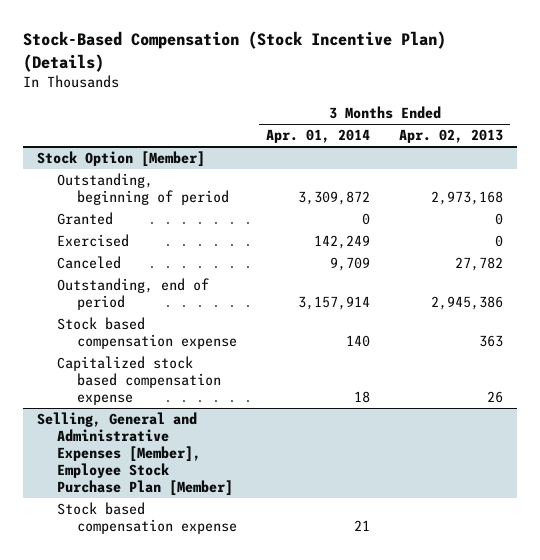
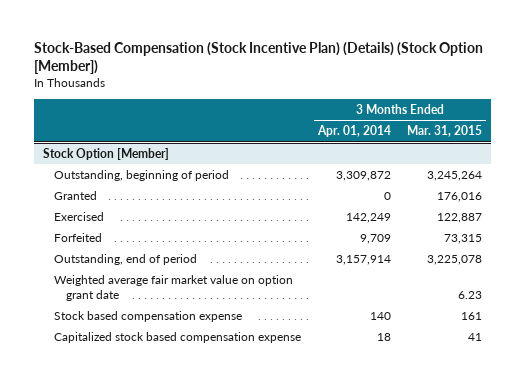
[22,31,446,72] Stock-Based Compensation (Stock Incentive Plan) (Details) -> [34,41,484,75] Stock-Based Compensation (Stock Incentive Plan) (Details) (Stock Option [Member])
[399,129,504,144] Apr. 02, 2013 -> none
none -> [407,125,483,138] Mar. 31, 2015
[57,256,122,270] Canceled -> [54,232,103,242] Forfeited
none -> [54,274,294,301] Weighted average fair market value on option grant date
[37,412,234,497] Selling, General and Administrative Expenses [Member], Employee Stock Purchase Plan [Member] -> none
[57,502,238,535] Stock based compensation expense -> none

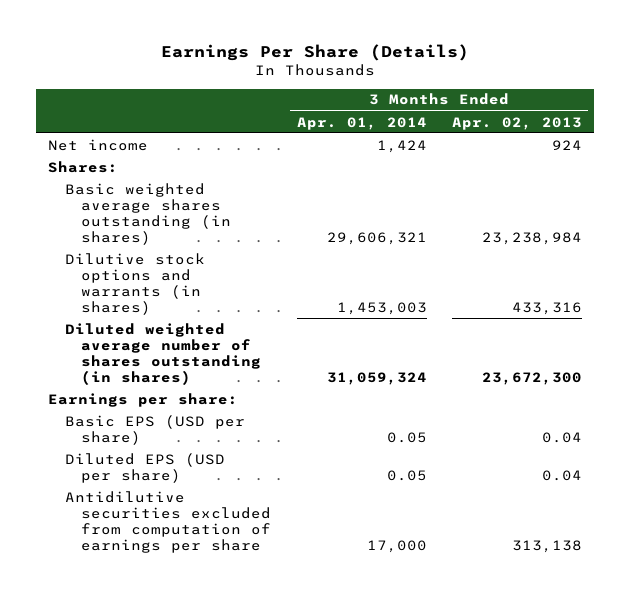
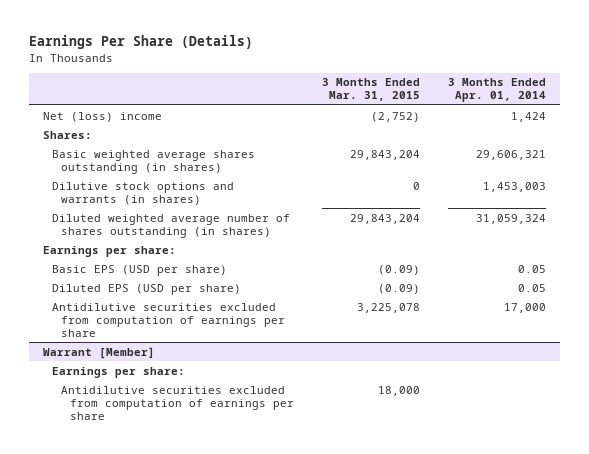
[451,116,582,130] Apr. 02, 2013 -> none
none -> [322,78,421,102] 3 Months Ended Mar. 31, 2015
[48,138,149,151] Net income -> [43,111,163,122] Net (loss) income
none -> [43,346,156,359] Warrant [Member]
none -> [52,366,186,378] Earnings per share:
none -> [61,385,295,420] Antidilutive securities excluded from computation of earnings per share

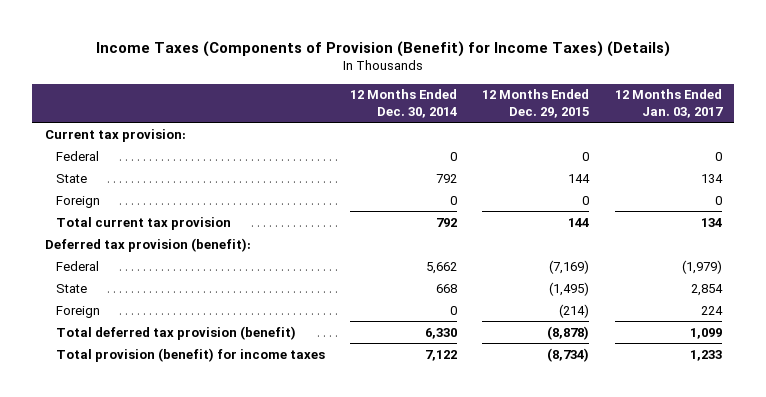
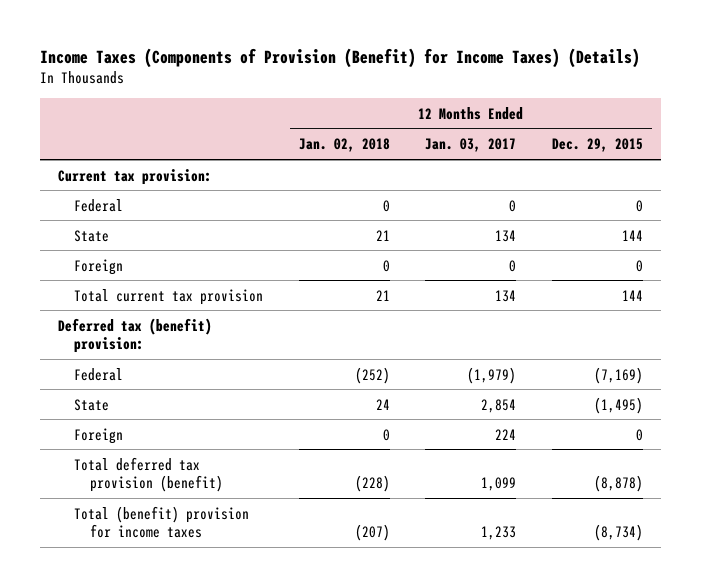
[350,89,458,119] 12 Months Ended Dec. 30, 2014 -> none
none -> [298,138,390,153] Jan. 02, 2018
[44,237,251,252] Deferred tax provision (benefit): -> [57,317,212,354] Deferred tax (benefit) provision:
[559,303,590,318] (214) -> [636,428,644,441] 0
[56,347,326,362] Total provision (benefit) for income taxes -> [73,505,249,539] Total (benefit) provision for income taxes

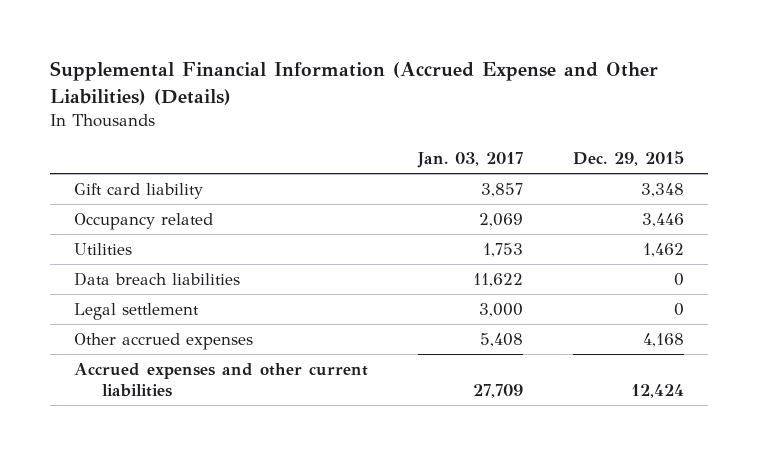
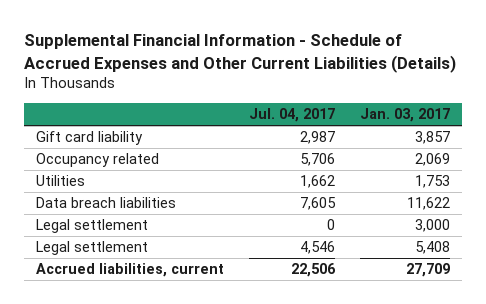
[49,61,658,105] Supplemental Financial Information (Accrued Expense and Other Liabilities) (Details) -> [23,34,456,73] Supplemental Financial Information - Schedule of Accrued Expenses and Other Current Liabilities (Details)
[572,151,684,167] Dec. 29, 2015 -> none
none -> [249,108,336,123] Jul. 04, 2017
[74,332,254,350] Other accrued expenses -> [36,241,149,256] Legal settlement
[74,362,369,398] Accrued expenses and other current liabilities -> [36,263,225,278] Accrued liabilities, current

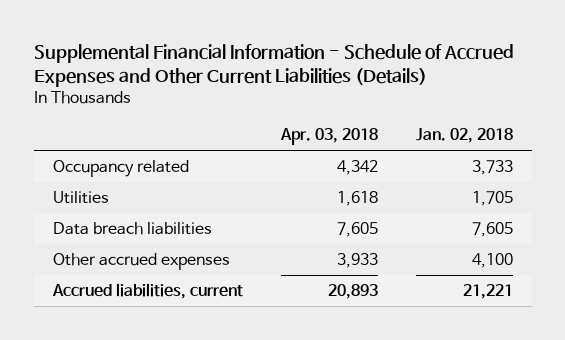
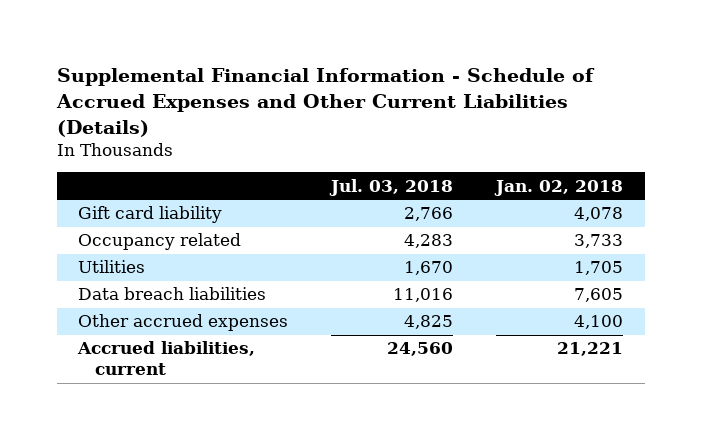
[279,128,378,146] Apr. 03, 2018 -> none
none -> [329,178,454,196] Jul. 03, 2018
none -> [78,206,223,224] Gift card liability

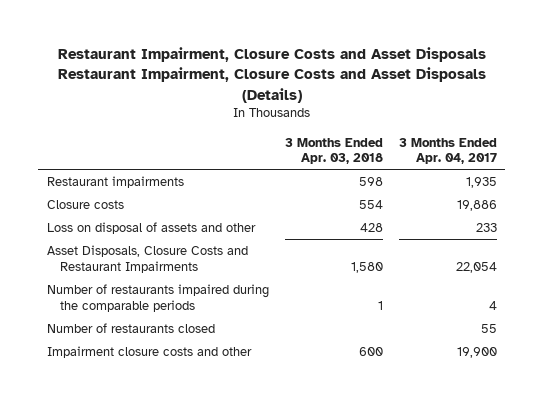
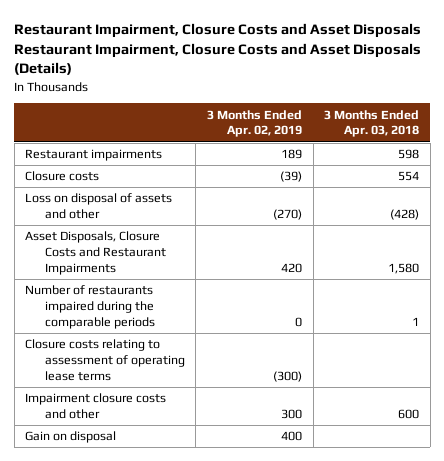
[399,137,498,165] 3 Months Ended Apr. 04, 2017 -> none
none -> [206,109,302,138] 3 Months Ended Apr. 02, 2019
[359,223,383,233] 428 -> [390,209,420,221] (428)
[46,323,215,334] Number of restaurants closed -> none
none -> [25,339,185,381] Closure costs relating to assessment of operating lease terms
none -> [25,431,117,444] Gain on disposal

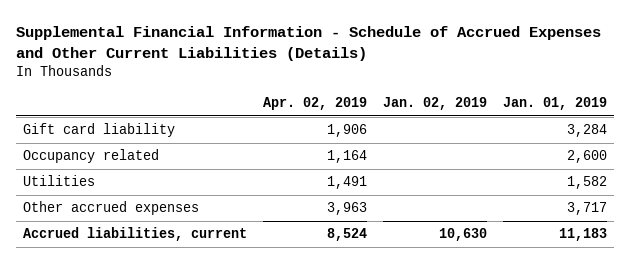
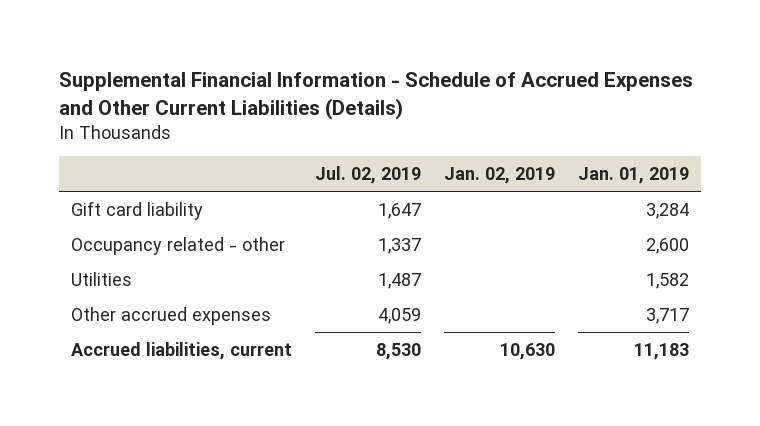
[263,97,368,111] Apr. 02, 2019 -> none
none -> [315,166,422,185] Jul. 02, 2019
[23,149,160,164] Occupancy related -> [70,236,285,255] Occupancy related - other

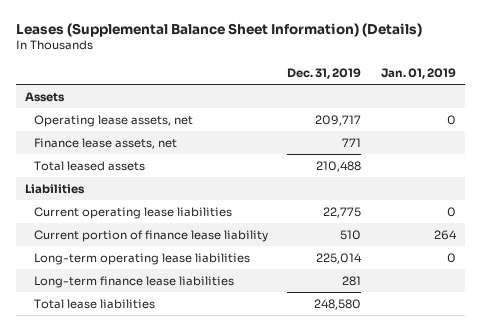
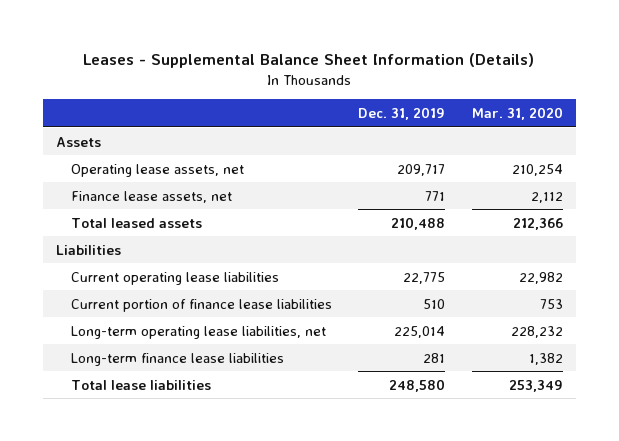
[15,22,422,37] Leases (Supplemental Balance Sheet Information) (Details) -> [83,53,535,69] Leases - Supplemental Balance Sheet Information (Details)
[380,67,456,79] Jan. 01, 2019 -> none
none -> [471,106,563,120] Mar. 31, 2020
[34,229,269,242] Current portion of finance lease liability -> [70,298,332,312] Current portion of finance lease liabilities
[34,252,251,265] Long-term operating lease liabilities -> [70,325,326,339] Long-term operating lease liabilities, net

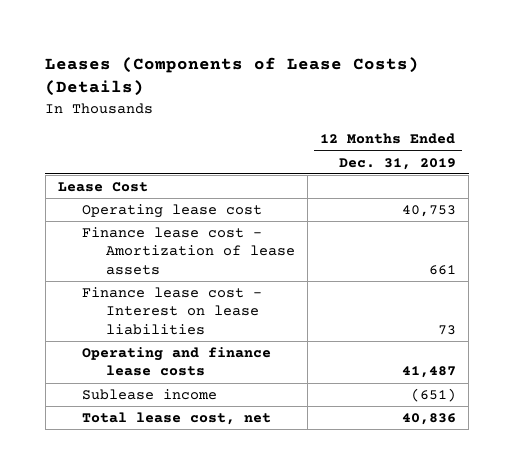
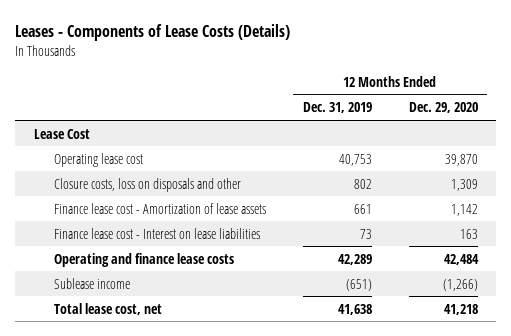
[45,56,420,97] Leases (Components of Lease Costs) (Details) -> [15,23,291,41] Leases - Components of Lease Costs (Details)
none -> [408,102,478,114] Dec. 29, 2020
none -> [53,177,241,192] Closure costs, loss on disposals and other
[401,366,456,379] 41,487 -> [337,253,372,265] 42,289
[401,412,456,425] 40,836 -> [337,303,372,315] 41,638

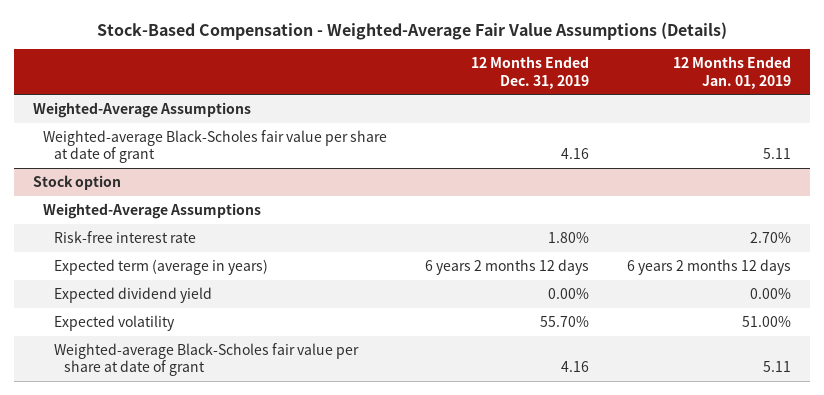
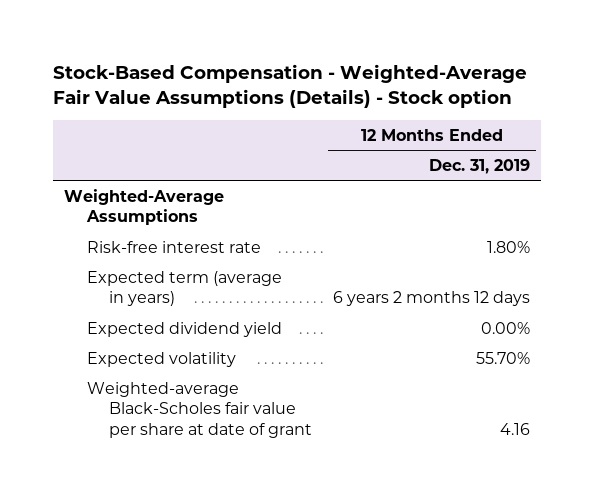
[96,21,727,40] Stock-Based Compensation - Weighted-Average Fair Value Assumptions (Details) -> [53,63,528,108] Stock-Based Compensation - Weighted-Average Fair Value Assumptions (Details) - Stock option
[672,56,791,89] 12 Months Ended Jan. 01, 2019 -> none
[43,129,388,164] Weighted-average Black-Scholes fair value per share at date of grant -> none
[32,174,121,190] Stock option -> none
[43,202,262,219] Weighted-Average Assumptions -> none

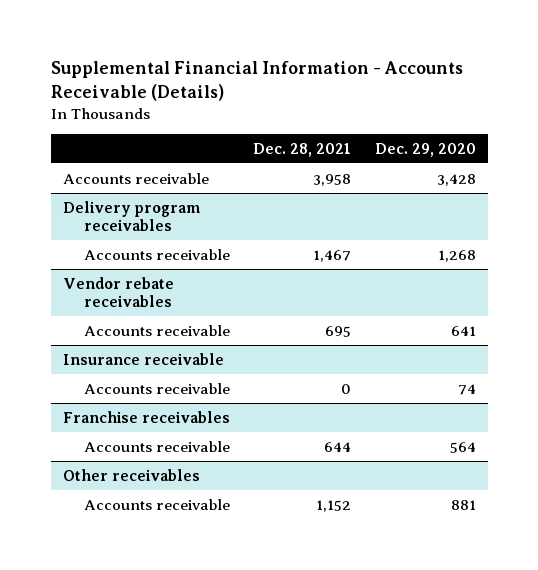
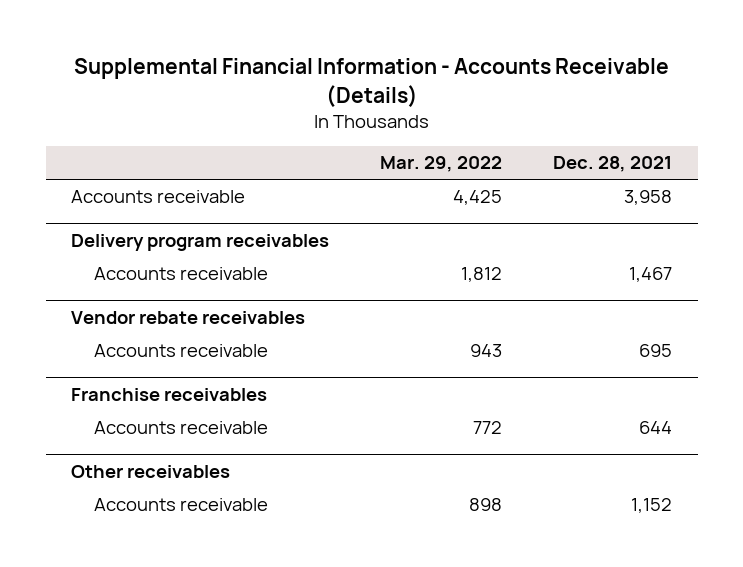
[374,142,476,157] Dec. 29, 2020 -> none
none -> [380,156,503,173] Mar. 29, 2022
[62,352,224,365] Insurance receivable -> none
[83,382,230,394] Accounts receivable -> none

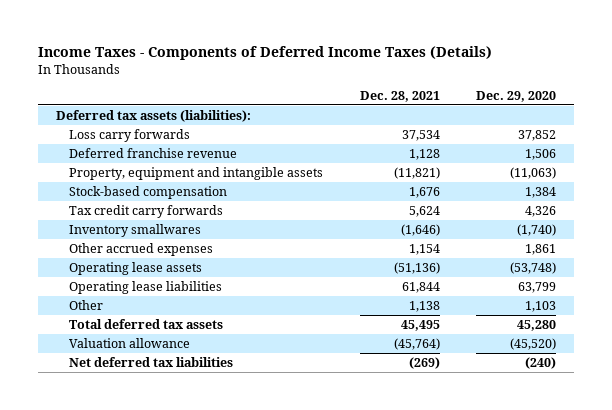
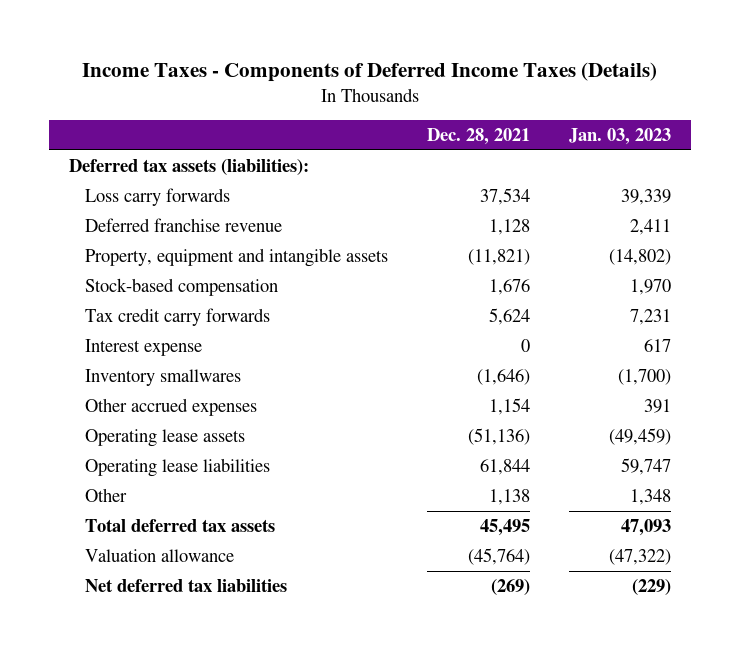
[475,90,556,102] Dec. 29, 2020 -> none
none -> [569,128,672,146] Jan. 03, 2023
none -> [84,338,202,356] Interest expense

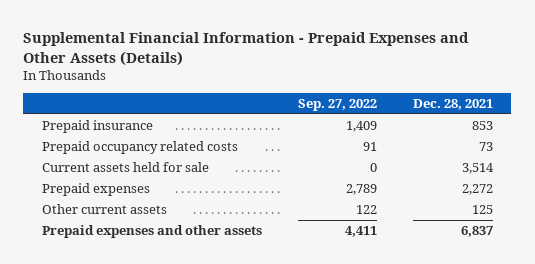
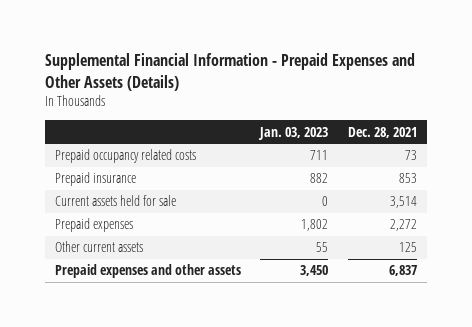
[297,99,377,112] Sep. 27, 2022 -> none
none -> [258,126,329,140] Jan. 03, 2023
[41,120,153,134] Prepaid insurance -> [54,172,136,187] Prepaid insurance

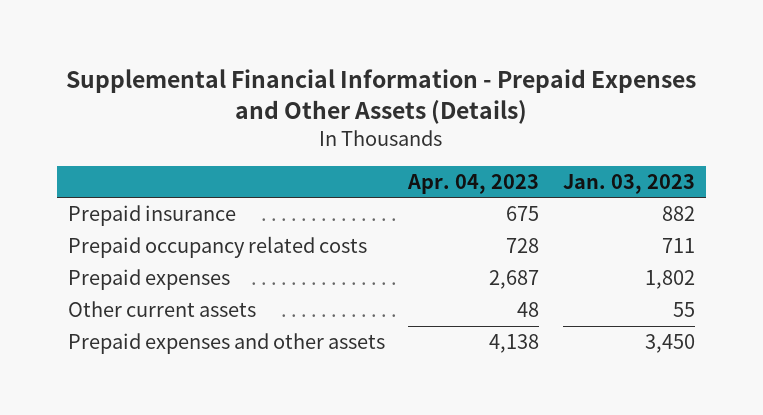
[347,126,417,138] Dec. 28, 2021 -> none
none -> [407,173,540,194] Apr. 04, 2023
[54,195,176,207] Current assets held for sale -> none
[54,149,196,164] Prepaid occupancy related costs -> [68,236,368,259] Prepaid occupancy related costs

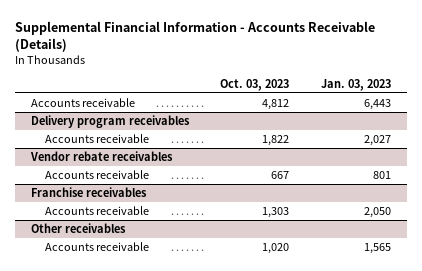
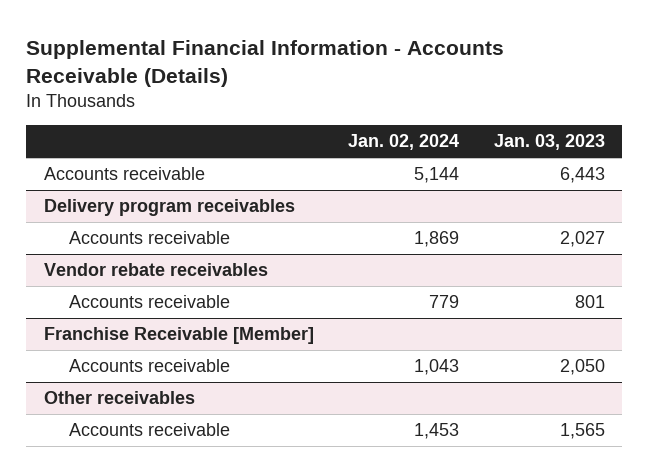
[220,78,290,91] Oct. 03, 2023 -> none
none -> [348,134,460,151] Jan. 02, 2024
[30,187,147,198] Franchise receivables -> [43,327,314,345] Franchise Receivable [Member]

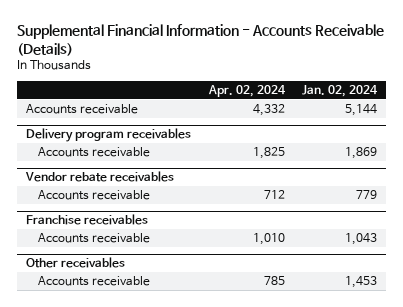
[493,134,605,151] Jan. 03, 2023 -> none
none -> [207,85,286,98] Apr. 02, 2024
[43,327,314,345] Franchise Receivable [Member] -> [25,214,148,226] Franchise receivables

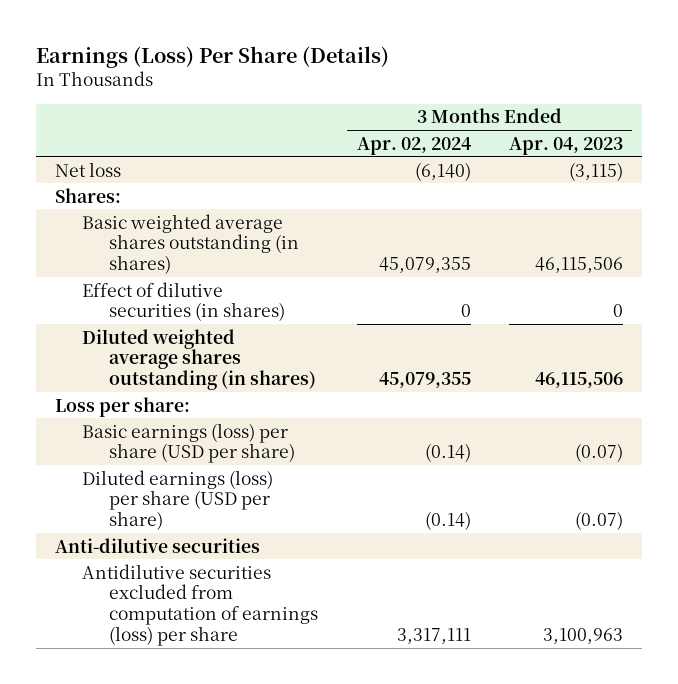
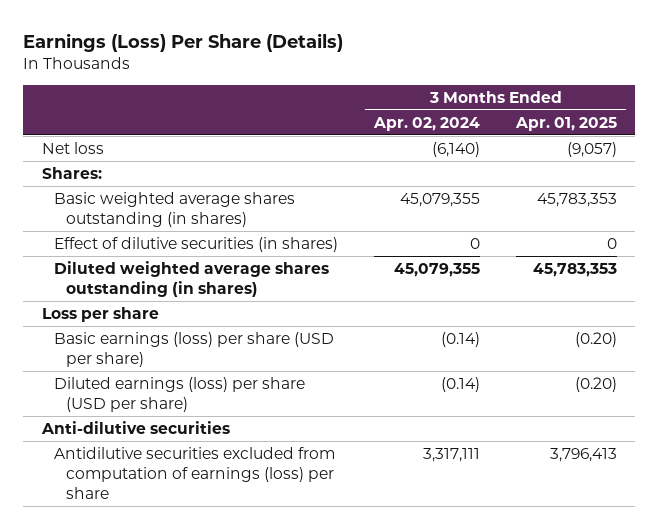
[508,136,623,155] Apr. 04, 2023 -> none
none -> [515,116,618,131] Apr. 01, 2025
[54,396,190,417] Loss per share: -> [41,307,159,323] Loss per share

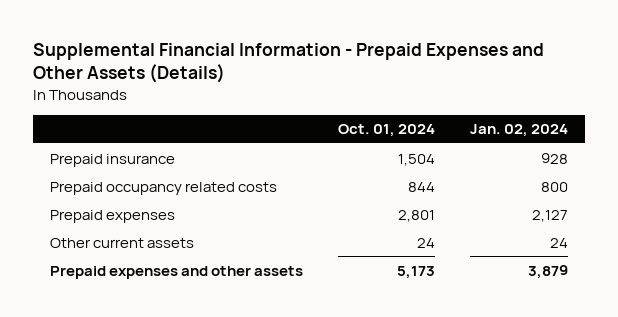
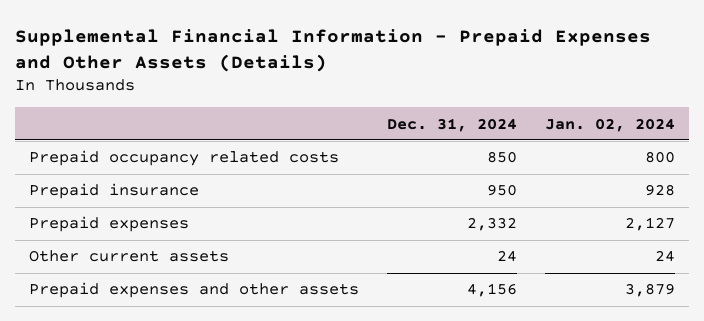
[338,124,436,138] Oct. 01, 2024 -> none
none -> [387,117,518,132] Dec. 31, 2024
[50,153,176,167] Prepaid insurance -> [29,183,200,200] Prepaid insurance

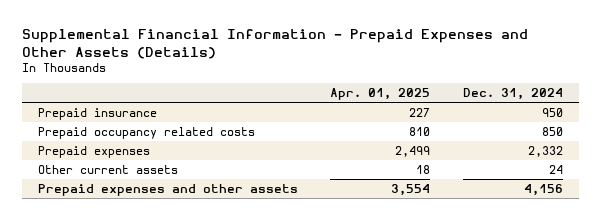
[544,117,675,132] Jan. 02, 2024 -> none
none -> [330,88,431,101] Apr. 01, 2025
[29,150,340,167] Prepaid occupancy related costs -> [37,126,255,139] Prepaid occupancy related costs

